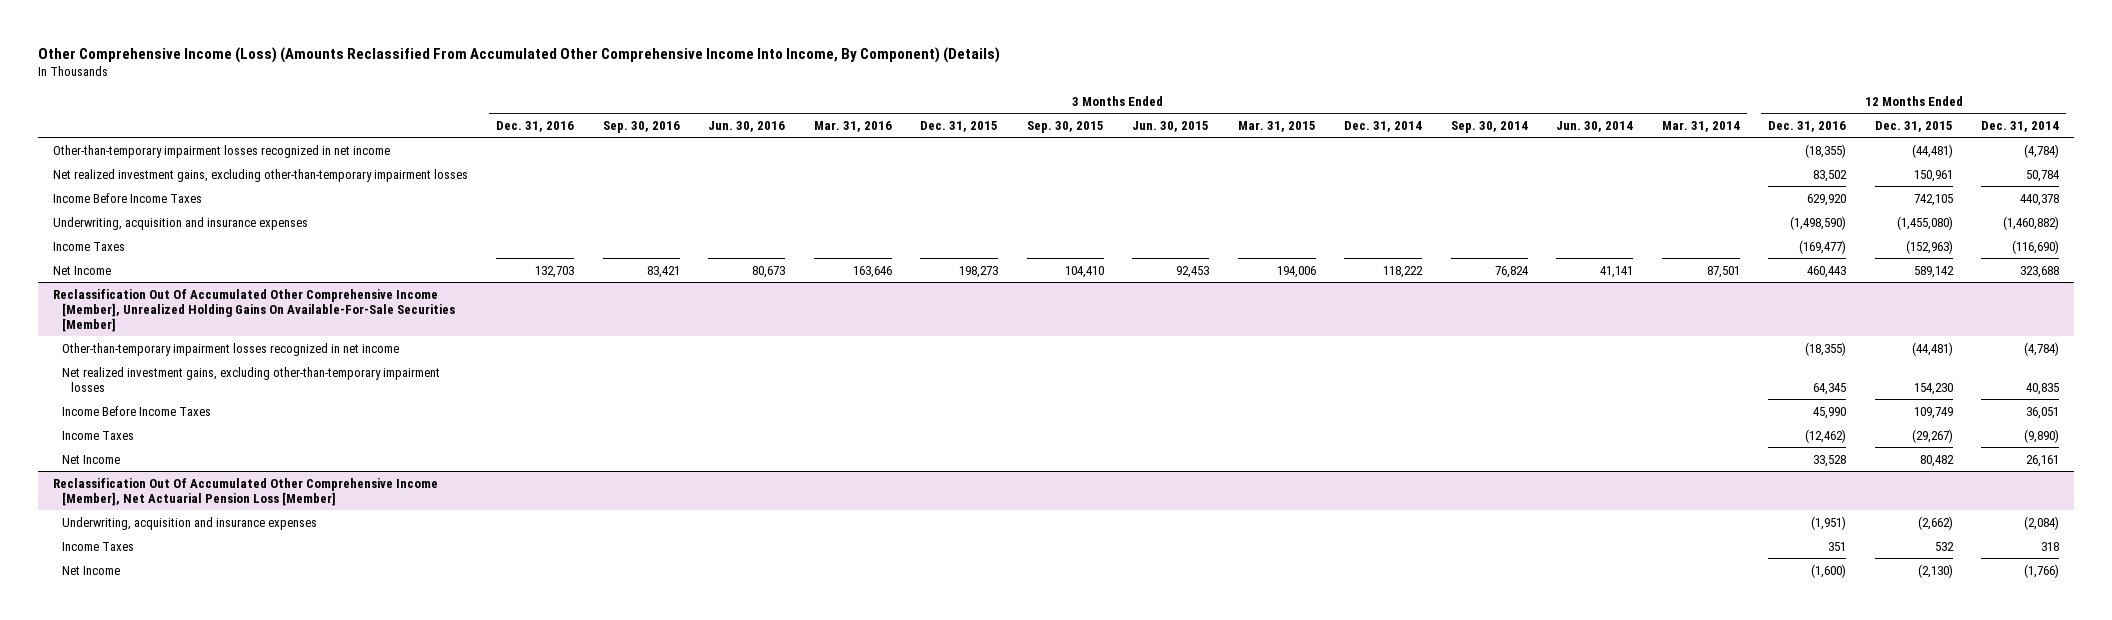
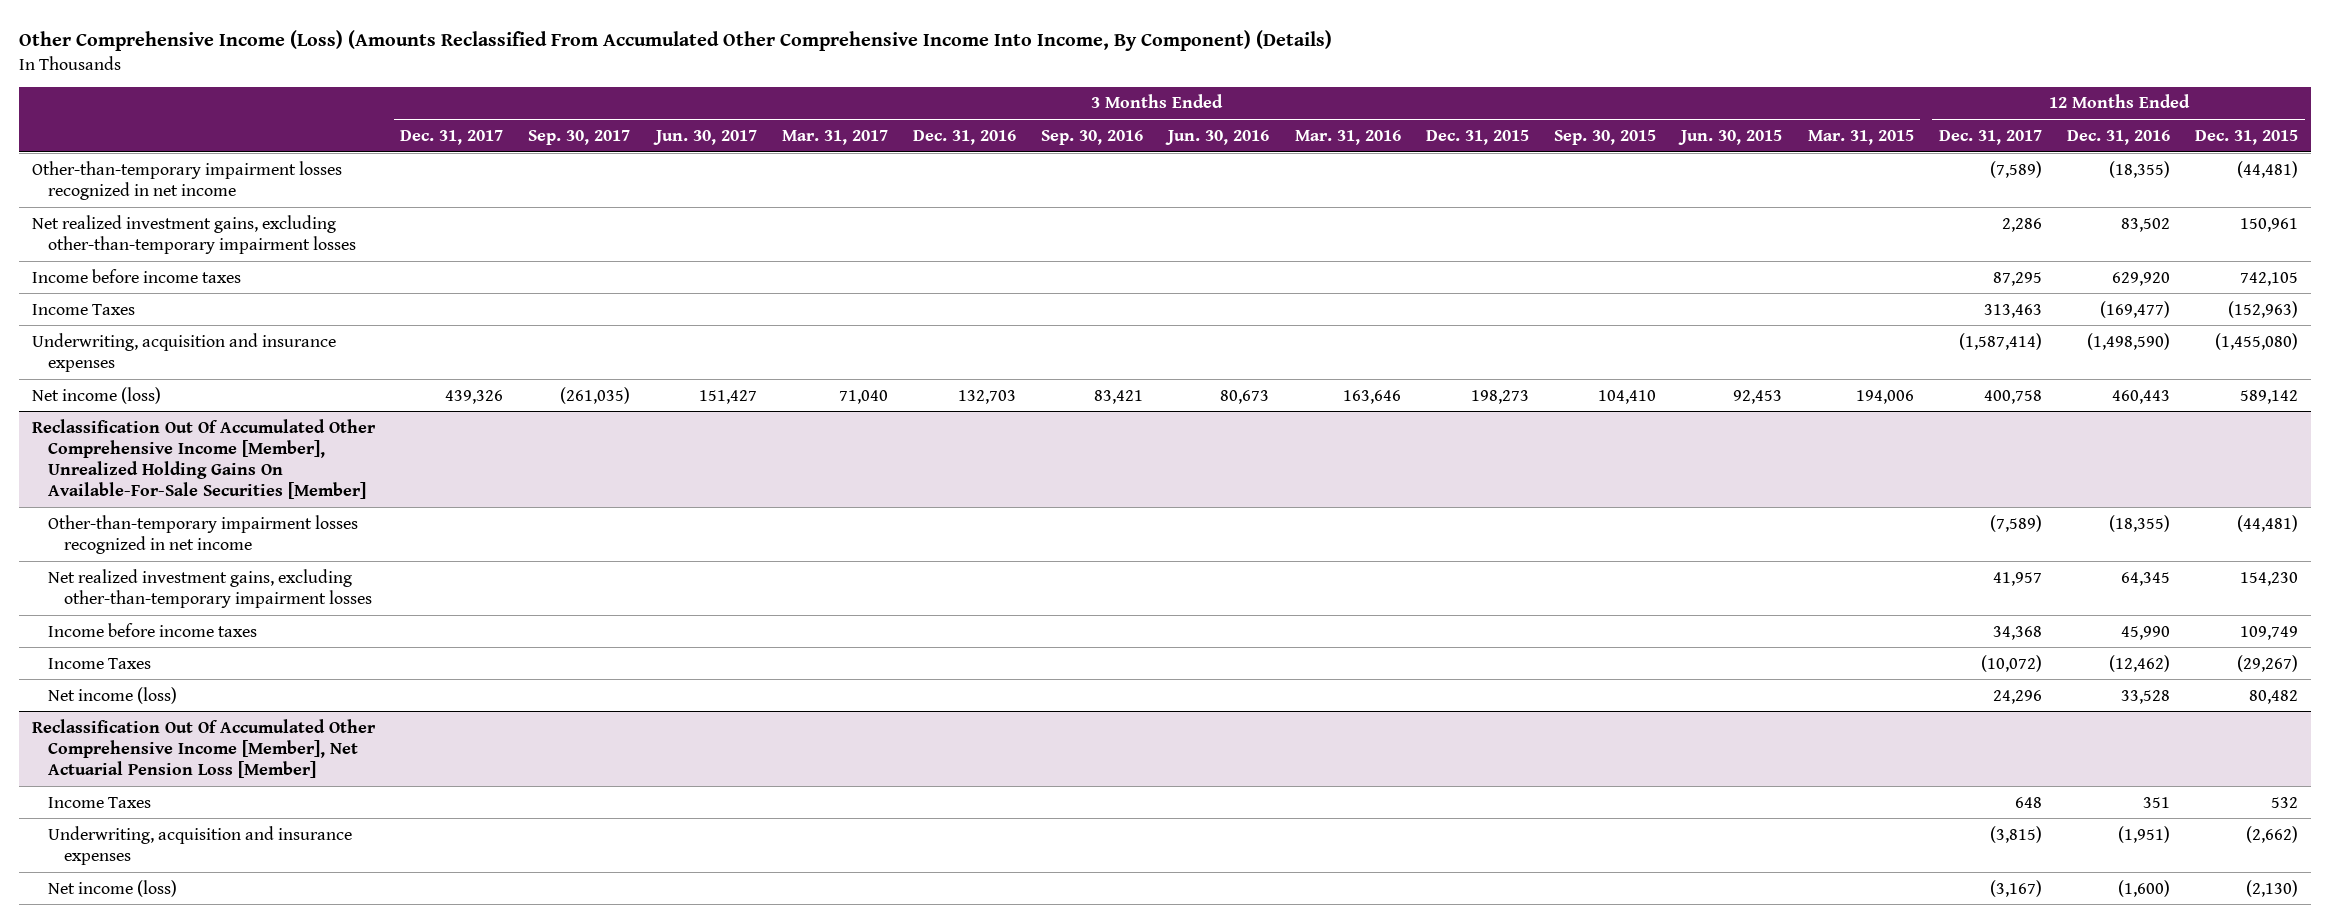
[1344,120,1423,132] Dec. 31, 2014 -> none
[1450,120,1528,133] Sep. 30, 2014 -> none
[1556,120,1634,132] Jun. 30, 2014 -> none
[1661,120,1740,132] Mar. 31, 2014 -> none
[1981,120,2060,132] Dec. 31, 2014 -> none
none -> [400,129,504,145] Dec. 31, 2017
none -> [528,129,631,145] Sep. 30, 2017
none -> [652,129,757,145] Jun. 30, 2017
none -> [781,129,888,145] Mar. 31, 2017
none -> [1938,129,2042,145] Dec. 31, 2017
[52,192,202,203] Income Before Income Taxes -> [31,268,241,283] Income before income taxes
[52,216,308,230] Underwriting, acquisition and insurance expenses -> [31,332,336,372] Underwriting, acquisition and insurance expenses
[52,265,111,275] Net Income -> [31,386,161,404] Net income (loss)
[61,405,211,416] Income Before Income Taxes -> [48,622,258,637] Income before income taxes
[61,454,120,464] Net Income -> [48,686,178,704] Net income (loss)
[61,516,317,530] Underwriting, acquisition and insurance expenses -> [48,825,353,865] Underwriting, acquisition and insurance expenses
[61,565,120,575] Net Income -> [48,879,178,897] Net income (loss)

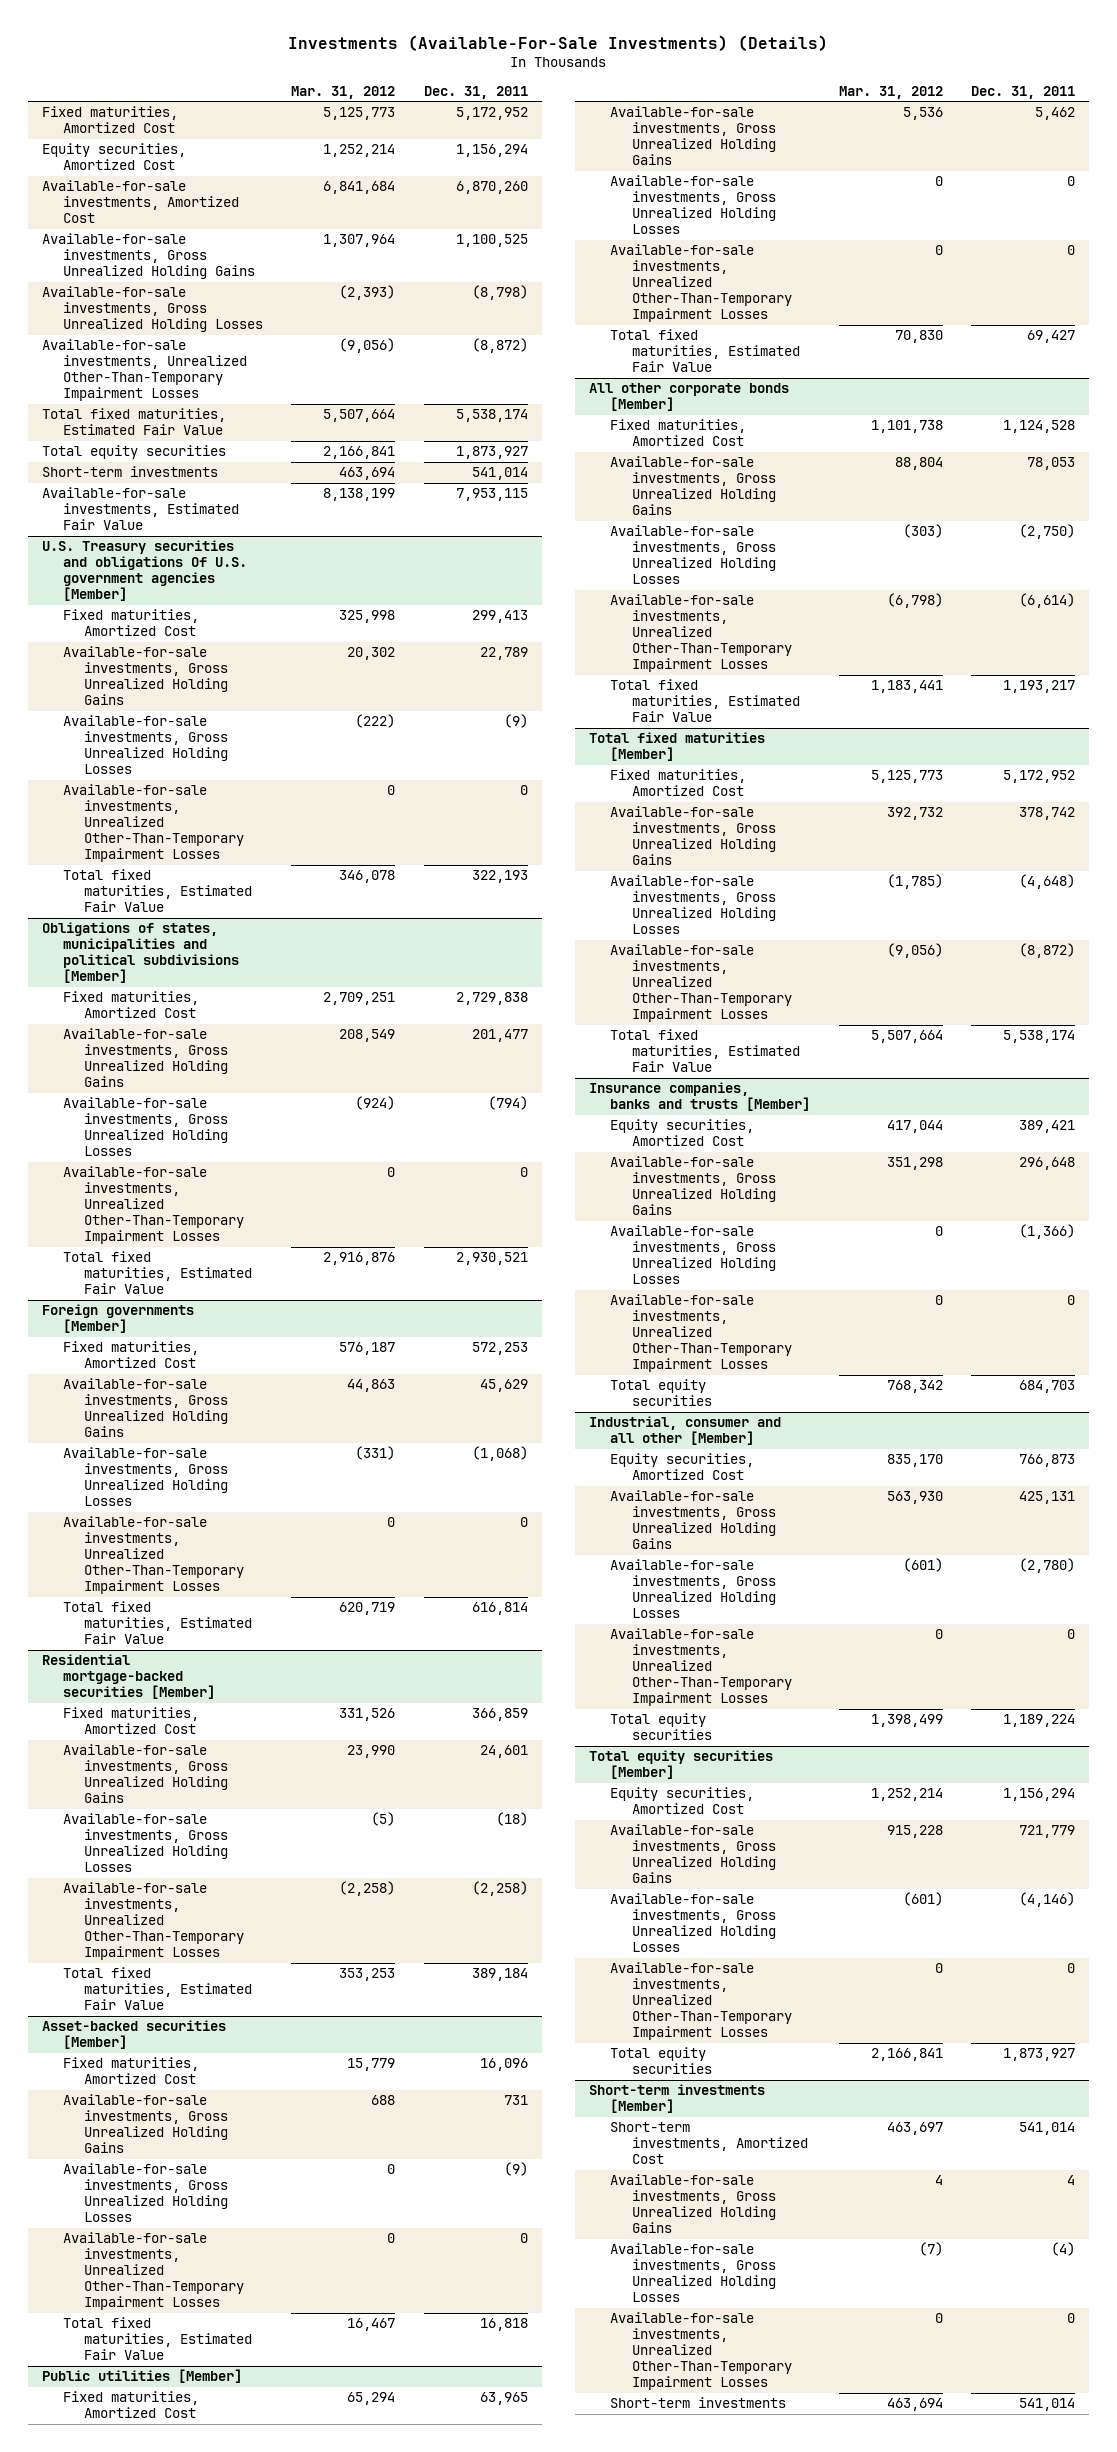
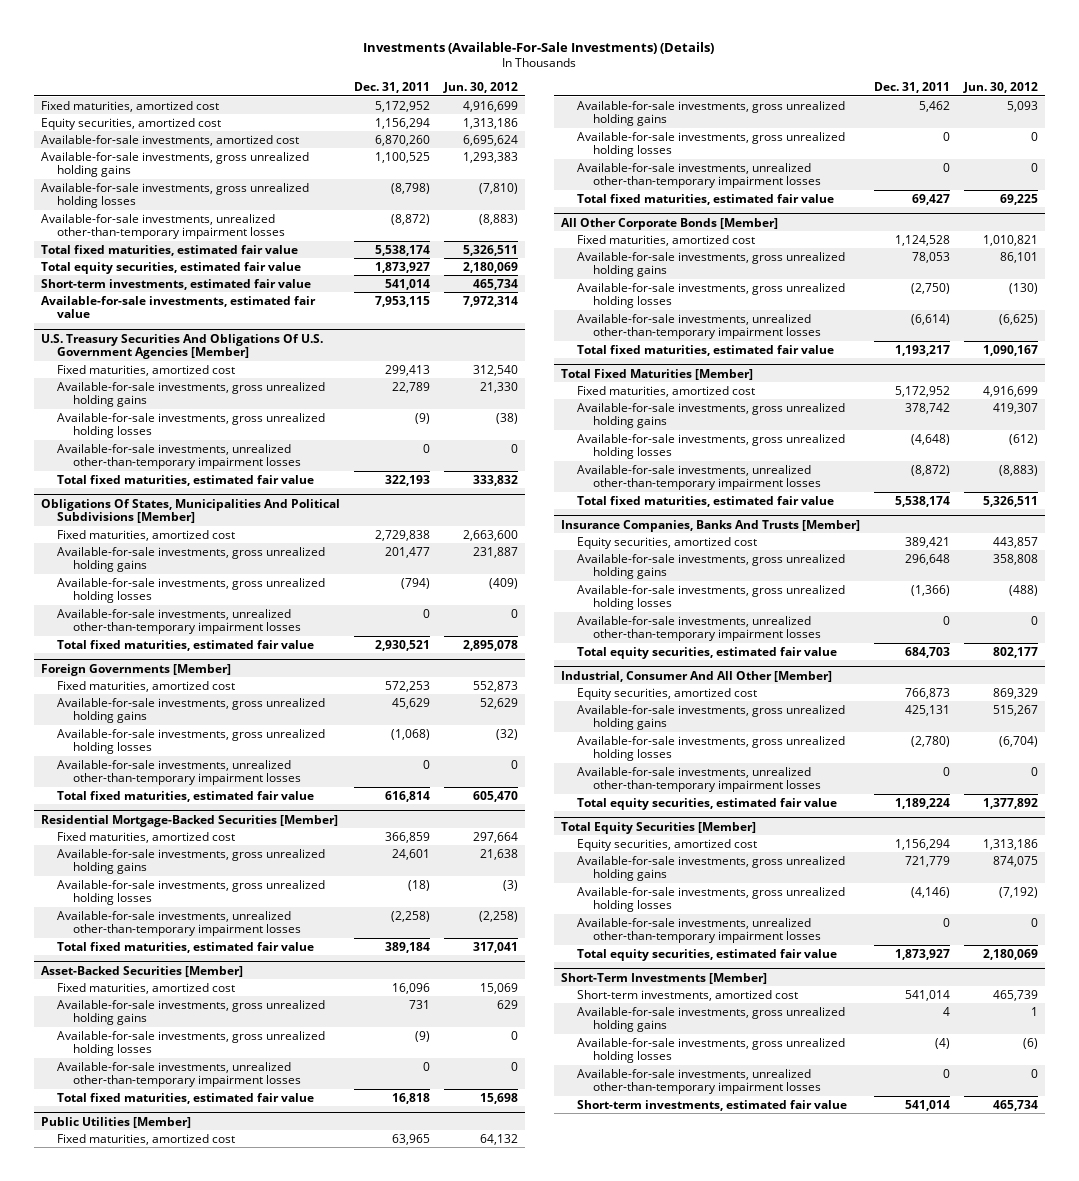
[291,85,396,99] Mar. 31, 2012 -> none
none -> [443,82,519,94] Jun. 30, 2012
[41,106,178,134] Fixed maturities, Amortized Cost -> [40,100,219,112] Fixed maturities, amortized cost
[41,143,186,171] Equity securities, Amortized Cost -> [40,117,221,130] Equity securities, amortized cost
[41,180,240,224] Available-for-sale investments, Amortized Cost -> [40,134,299,146] Available-for-sale investments, amortized cost
[41,233,256,280] Available-for-sale investments, Gross Unrealized Holding Gains -> [40,151,309,178] Available-for-sale investments, gross unrealized holding gains
[41,286,264,333] Available-for-sale investments, Gross Unrealized Holding Losses -> [40,182,309,209] Available-for-sale investments, gross unrealized holding losses
[41,339,248,402] Available-for-sale investments, Unrealized Other-Than-Temporary Impairment Losses -> [40,213,286,240] Available-for-sale investments, unrealized other-than-temporary impairment losses
[41,408,226,436] Total fixed maturities, Estimated Fair Value -> [40,244,298,256] Total fixed maturities, estimated fair value
[41,445,226,460] Total equity securities -> [40,261,301,274] Total equity securities, estimated fair value
[41,466,218,478] Short-term investments -> [40,278,311,290] Short-term investments, estimated fair value
[41,487,240,531] Available-for-sale investments, Estimated Fair Value -> [40,295,316,319] Available-for-sale investments, estimated fair value
[41,540,248,602] U.S. Treasury securities and obligations Of U.S. government agencies [Member] -> [40,333,323,360] U.S. Treasury Securities And Obligations Of U.S. Government Agencies [Member]
[63,609,200,637] Fixed maturities, Amortized Cost -> [57,364,236,376] Fixed maturities, amortized cost
[63,646,229,706] Available-for-sale investments, Gross Unrealized Holding Gains -> [57,381,326,408] Available-for-sale investments, gross unrealized holding gains
[63,715,229,775] Available-for-sale investments, Gross Unrealized Holding Losses -> [57,412,326,439] Available-for-sale investments, gross unrealized holding losses
[63,784,245,863] Available-for-sale investments, Unrealized Other-Than-Temporary Impairment Losses -> [57,443,302,470] Available-for-sale investments, unrealized other-than-temporary impairment losses
[63,869,253,913] Total fixed maturities, Estimated Fair Value -> [57,474,315,486] Total fixed maturities, estimated fair value
[41,922,240,984] Obligations of states, municipalities and political subdivisions [Member] -> [40,498,340,524] Obligations Of States, Municipalities And Political Subdivisions [Member]
[63,991,200,1019] Fixed maturities, Amortized Cost -> [57,529,236,541] Fixed maturities, amortized cost
[63,1028,229,1088] Available-for-sale investments, Gross Unrealized Holding Gains -> [57,546,326,573] Available-for-sale investments, gross unrealized holding gains
[63,1097,229,1157] Available-for-sale investments, Gross Unrealized Holding Losses -> [57,577,326,604] Available-for-sale investments, gross unrealized holding losses
[63,1166,245,1245] Available-for-sale investments, Unrealized Other-Than-Temporary Impairment Losses -> [57,608,302,635] Available-for-sale investments, unrealized other-than-temporary impairment losses
[63,1251,253,1295] Total fixed maturities, Estimated Fair Value -> [57,639,315,651] Total fixed maturities, estimated fair value
[41,1304,194,1334] Foreign governments [Member] -> [40,663,231,676] Foreign Governments [Member]
[63,1341,200,1369] Fixed maturities, Amortized Cost -> [57,680,236,692] Fixed maturities, amortized cost
[63,1378,229,1438] Available-for-sale investments, Gross Unrealized Holding Gains -> [57,697,326,724] Available-for-sale investments, gross unrealized holding gains
[63,1447,229,1507] Available-for-sale investments, Gross Unrealized Holding Losses -> [57,728,326,755] Available-for-sale investments, gross unrealized holding losses
[63,1516,245,1595] Available-for-sale investments, Unrealized Other-Than-Temporary Impairment Losses -> [57,759,302,786] Available-for-sale investments, unrealized other-than-temporary impairment losses
[63,1601,253,1645] Total fixed maturities, Estimated Fair Value -> [57,790,315,802] Total fixed maturities, estimated fair value
[41,1654,216,1700] Residential mortgage-backed securities [Member] -> [40,814,338,827] Residential Mortgage-Backed Securities [Member]
[63,1707,200,1735] Fixed maturities, Amortized Cost -> [57,831,236,843] Fixed maturities, amortized cost
[63,1744,229,1804] Available-for-sale investments, Gross Unrealized Holding Gains -> [57,848,326,875] Available-for-sale investments, gross unrealized holding gains
[63,1813,229,1873] Available-for-sale investments, Gross Unrealized Holding Losses -> [57,879,326,906] Available-for-sale investments, gross unrealized holding losses
[63,1882,245,1961] Available-for-sale investments, Unrealized Other-Than-Temporary Impairment Losses -> [57,910,302,937] Available-for-sale investments, unrealized other-than-temporary impairment losses
[63,1967,253,2011] Total fixed maturities, Estimated Fair Value -> [57,941,315,953] Total fixed maturities, estimated fair value
[41,2020,226,2050] Asset-backed securities [Member] -> [40,965,243,977] Asset-Backed Securities [Member]
[63,2057,200,2085] Fixed maturities, Amortized Cost -> [57,982,236,994] Fixed maturities, amortized cost
[63,2094,229,2154] Available-for-sale investments, Gross Unrealized Holding Gains -> [57,999,326,1026] Available-for-sale investments, gross unrealized holding gains
[63,2163,229,2223] Available-for-sale investments, Gross Unrealized Holding Losses -> [57,1030,326,1057] Available-for-sale investments, gross unrealized holding losses
[63,2232,245,2311] Available-for-sale investments, Unrealized Other-Than-Temporary Impairment Losses -> [57,1061,302,1088] Available-for-sale investments, unrealized other-than-temporary impairment losses
[63,2317,253,2361] Total fixed maturities, Estimated Fair Value -> [57,1092,315,1104] Total fixed maturities, estimated fair value
[41,2369,242,2384] Public utilities [Member] -> [40,1116,191,1128] Public Utilities [Member]
[63,2391,200,2419] Fixed maturities, Amortized Cost -> [57,1133,236,1145] Fixed maturities, amortized cost
[610,106,776,166] Available-for-sale investments, Gross Unrealized Holding Gains -> [576,100,845,127] Available-for-sale investments, gross unrealized holding gains
[610,175,776,235] Available-for-sale investments, Gross Unrealized Holding Losses -> [576,131,845,158] Available-for-sale investments, gross unrealized holding losses
[610,244,792,323] Available-for-sale investments, Unrealized Other-Than-Temporary Impairment Losses -> [576,162,821,189] Available-for-sale investments, unrealized other-than-temporary impairment losses
[610,329,800,373] Total fixed maturities, Estimated Fair Value -> [576,193,834,205] Total fixed maturities, estimated fair value
[589,383,790,412] All other corporate bonds [Member] -> [560,217,778,230] All Other Corporate Bonds [Member]
[610,419,747,447] Fixed maturities, Amortized Cost -> [576,234,755,246] Fixed maturities, amortized cost
[610,456,776,516] Available-for-sale investments, Gross Unrealized Holding Gains -> [576,251,845,278] Available-for-sale investments, gross unrealized holding gains
[610,525,776,585] Available-for-sale investments, Gross Unrealized Holding Losses -> [576,282,845,309] Available-for-sale investments, gross unrealized holding losses
[610,594,792,673] Available-for-sale investments, Unrealized Other-Than-Temporary Impairment Losses -> [576,313,821,340] Available-for-sale investments, unrealized other-than-temporary impairment losses
[610,679,800,723] Total fixed maturities, Estimated Fair Value -> [576,344,834,356] Total fixed maturities, estimated fair value
[589,732,766,762] Total fixed maturities [Member] -> [560,368,753,380] Total Fixed Maturities [Member]
[610,769,747,797] Fixed maturities, Amortized Cost -> [576,385,755,397] Fixed maturities, amortized cost
[610,806,776,866] Available-for-sale investments, Gross Unrealized Holding Gains -> [576,402,845,429] Available-for-sale investments, gross unrealized holding gains
[610,875,776,935] Available-for-sale investments, Gross Unrealized Holding Losses -> [576,433,845,460] Available-for-sale investments, gross unrealized holding losses
[610,944,792,1023] Available-for-sale investments, Unrealized Other-Than-Temporary Impairment Losses -> [576,464,821,491] Available-for-sale investments, unrealized other-than-temporary impairment losses
[610,1029,800,1073] Total fixed maturities, Estimated Fair Value -> [576,495,834,507] Total fixed maturities, estimated fair value
[589,1082,811,1112] Insurance companies, banks and trusts [Member] -> [560,519,860,532] Insurance Companies, Banks And Trusts [Member]
[610,1119,755,1147] Equity securities, Amortized Cost -> [576,536,757,549] Equity securities, amortized cost
[610,1156,776,1216] Available-for-sale investments, Gross Unrealized Holding Gains -> [576,553,845,580] Available-for-sale investments, gross unrealized holding gains
[610,1225,776,1285] Available-for-sale investments, Gross Unrealized Holding Losses -> [576,584,845,611] Available-for-sale investments, gross unrealized holding losses
[610,1294,792,1373] Available-for-sale investments, Unrealized Other-Than-Temporary Impairment Losses -> [576,615,821,642] Available-for-sale investments, unrealized other-than-temporary impairment losses
[610,1379,712,1407] Total equity securities -> [576,646,837,659] Total equity securities, estimated fair value
[589,1416,782,1446] Industrial, consumer and all other [Member] -> [560,670,832,682] Industrial, Consumer And All Other [Member]
[610,1453,755,1481] Equity securities, Amortized Cost -> [576,687,757,700] Equity securities, amortized cost
[610,1490,776,1550] Available-for-sale investments, Gross Unrealized Holding Gains -> [576,704,845,731] Available-for-sale investments, gross unrealized holding gains
[610,1559,776,1619] Available-for-sale investments, Gross Unrealized Holding Losses -> [576,735,845,762] Available-for-sale investments, gross unrealized holding losses
[610,1628,792,1707] Available-for-sale investments, Unrealized Other-Than-Temporary Impairment Losses -> [576,766,821,793] Available-for-sale investments, unrealized other-than-temporary impairment losses
[610,1713,712,1741] Total equity securities -> [576,797,837,810] Total equity securities, estimated fair value
[589,1750,774,1780] Total equity securities [Member] -> [560,821,756,834] Total Equity Securities [Member]
[610,1787,755,1815] Equity securities, Amortized Cost -> [576,838,757,851] Equity securities, amortized cost
[610,1824,776,1884] Available-for-sale investments, Gross Unrealized Holding Gains -> [576,855,845,882] Available-for-sale investments, gross unrealized holding gains
[610,1893,776,1953] Available-for-sale investments, Gross Unrealized Holding Losses -> [576,886,845,913] Available-for-sale investments, gross unrealized holding losses
[610,1962,792,2041] Available-for-sale investments, Unrealized Other-Than-Temporary Impairment Losses -> [576,917,821,944] Available-for-sale investments, unrealized other-than-temporary impairment losses
[610,2047,712,2075] Total equity securities -> [576,948,837,961] Total equity securities, estimated fair value
[589,2084,766,2114] Short-term investments [Member] -> [560,972,767,984] Short-Term Investments [Member]
[610,2122,808,2165] Short-term investments, Amortized Cost -> [576,989,798,1001] Short-term investments, amortized cost
[610,2174,776,2234] Available-for-sale investments, Gross Unrealized Holding Gains -> [576,1006,845,1033] Available-for-sale investments, gross unrealized holding gains
[610,2243,776,2303] Available-for-sale investments, Gross Unrealized Holding Losses -> [576,1037,845,1064] Available-for-sale investments, gross unrealized holding losses
[610,2312,792,2391] Available-for-sale investments, Unrealized Other-Than-Temporary Impairment Losses -> [576,1068,821,1095] Available-for-sale investments, unrealized other-than-temporary impairment losses
[610,2397,787,2409] Short-term investments -> [576,1099,847,1111] Short-term investments, estimated fair value

